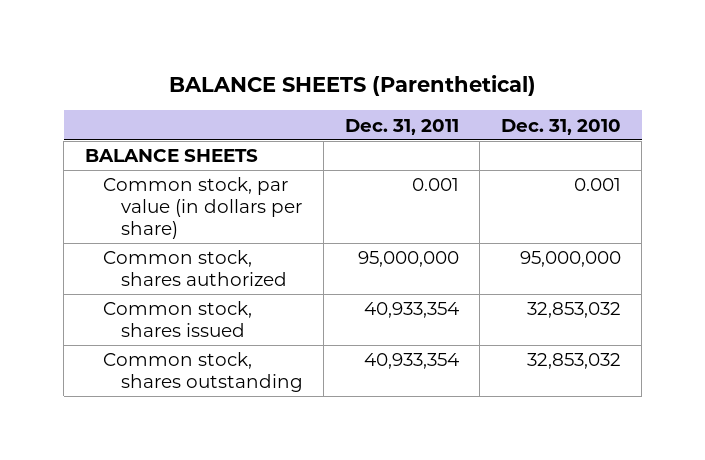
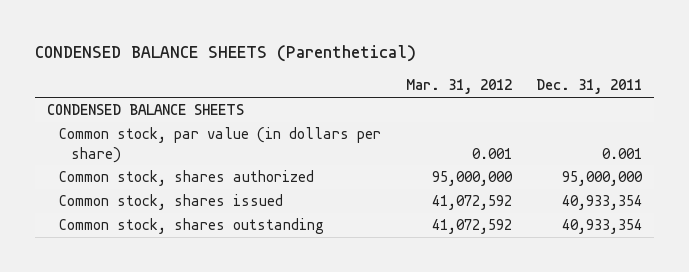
[168,75,536,97] BALANCE SHEETS (Parenthetical) -> [34,45,416,63] CONDENSED BALANCE SHEETS (Parenthetical)
[500,118,621,135] Dec. 31, 2010 -> none
none -> [405,79,512,95] Mar. 31, 2012
[84,149,258,163] BALANCE SHEETS -> [47,104,245,116] CONDENSED BALANCE SHEETS

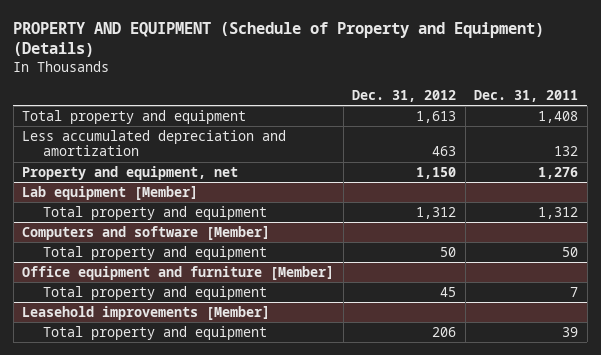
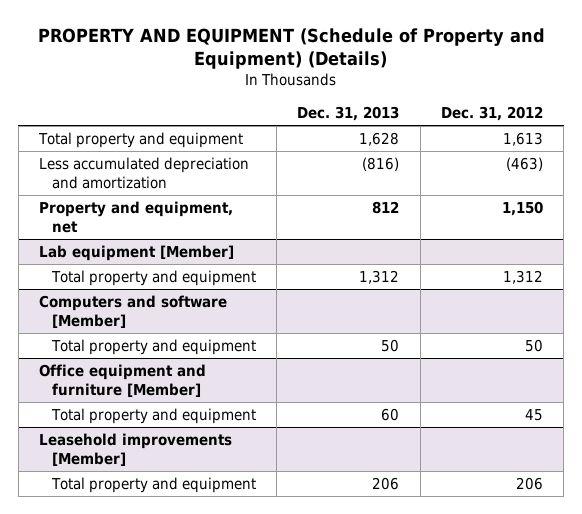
[474,90,579,103] Dec. 31, 2011 -> none
none -> [297,106,400,122] Dec. 31, 2013
[432,146,457,157] 463 -> [505,157,543,172] (463)

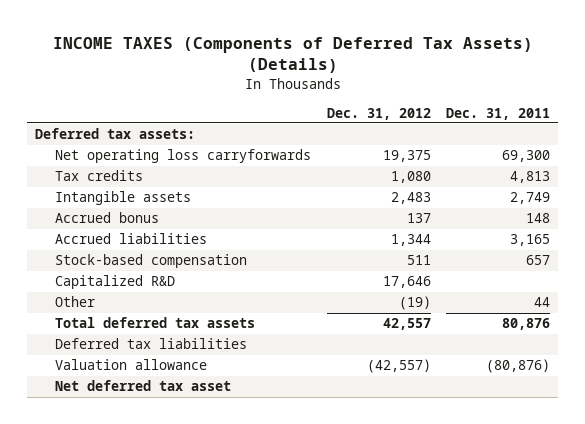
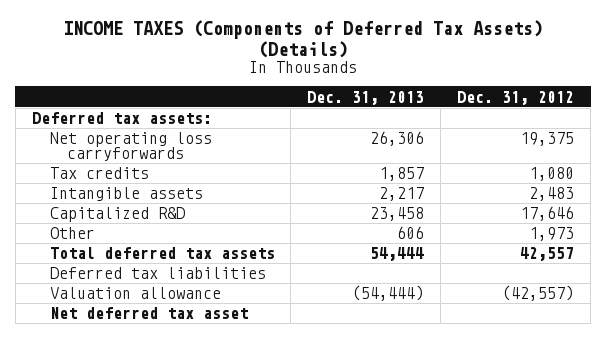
[446,107,551,120] Dec. 31, 2011 -> none
none -> [307,90,425,105] Dec. 31, 2013
[55,212,160,224] Accrued bonus -> none
[55,233,208,245] Accrued liabilities -> none
[55,254,248,269] Stock-based compensation -> none
[398,296,431,311] (19) -> [529,227,575,242] 1,973

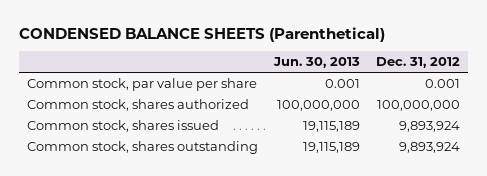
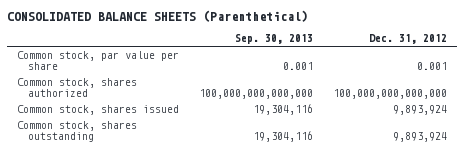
[18,26,385,42] CONDENSED BALANCE SHEETS (Parenthetical) -> [7,10,309,23] CONSOLIDATED BALANCE SHEETS (Parenthetical)
[272,57,360,69] Jun. 30, 2013 -> none
none -> [234,34,313,45] Sep. 30, 2013
[377,99,461,111] 100,000,000 -> [332,89,447,100] 100,000,000,000,000

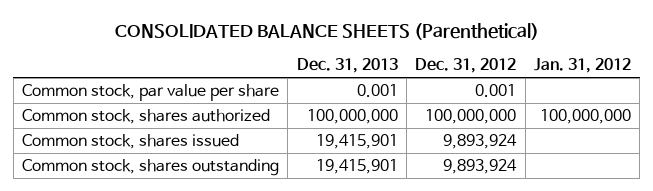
[234,34,313,45] Sep. 30, 2013 -> none
none -> [296,58,398,74] Dec. 31, 2013
none -> [534,58,632,74] Jan. 31, 2012
[332,89,447,100] 100,000,000,000,000 -> [425,108,517,124] 100,000,000

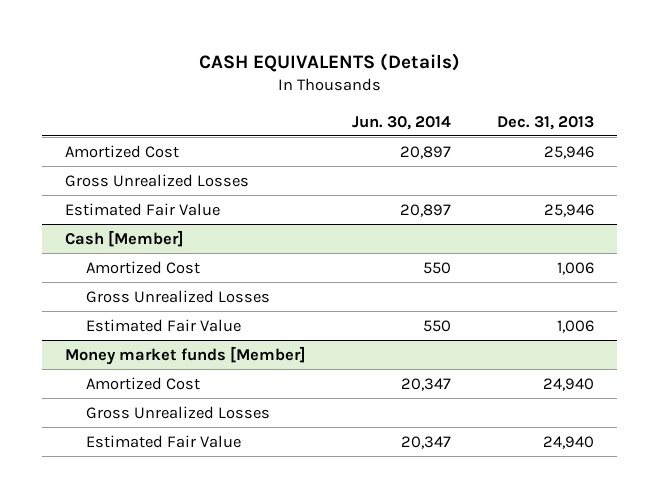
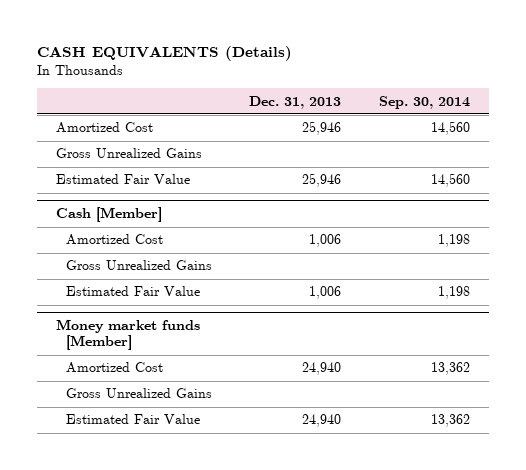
[352,115,452,130] Jun. 30, 2014 -> none
none -> [379,95,471,109] Sep. 30, 2014
[65,173,250,187] Gross Unrealized Losses -> [55,148,202,159] Gross Unrealized Gains
[86,289,271,303] Gross Unrealized Losses -> [65,260,212,271] Gross Unrealized Gains
[86,405,271,419] Gross Unrealized Losses -> [65,388,212,399] Gross Unrealized Gains

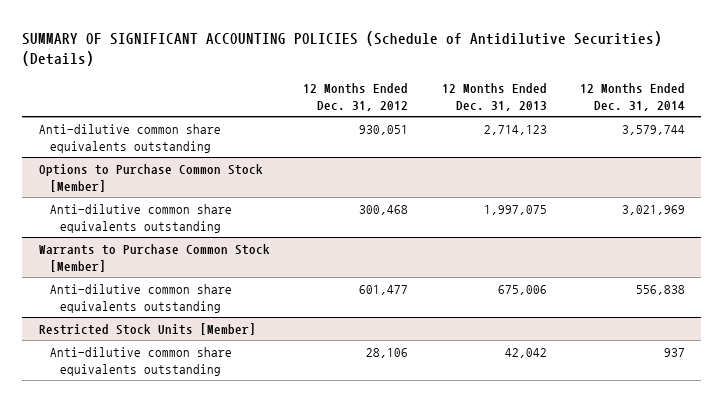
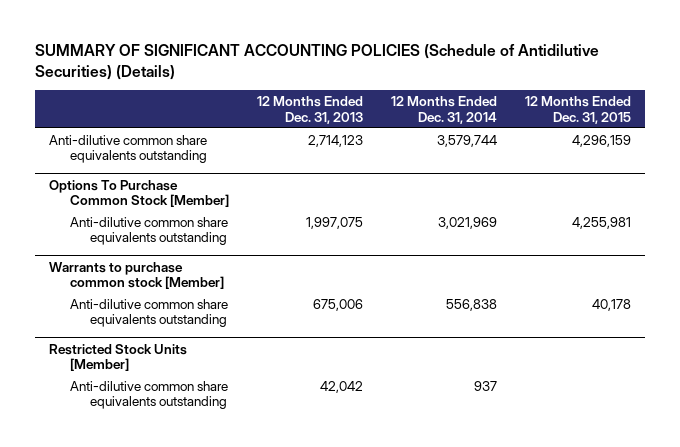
[303,83,409,112] 12 Months Ended Dec. 31, 2012 -> none
none -> [524,96,631,124] 12 Months Ended Dec. 31, 2015
[39,163,264,192] Options to Purchase Common Stock [Member] -> [49,179,229,208] Options To Purchase Common Stock [Member]
[39,243,271,272] Warrants to Purchase Common Stock [Member] -> [49,261,224,290] Warrants to purchase common stock [Member]

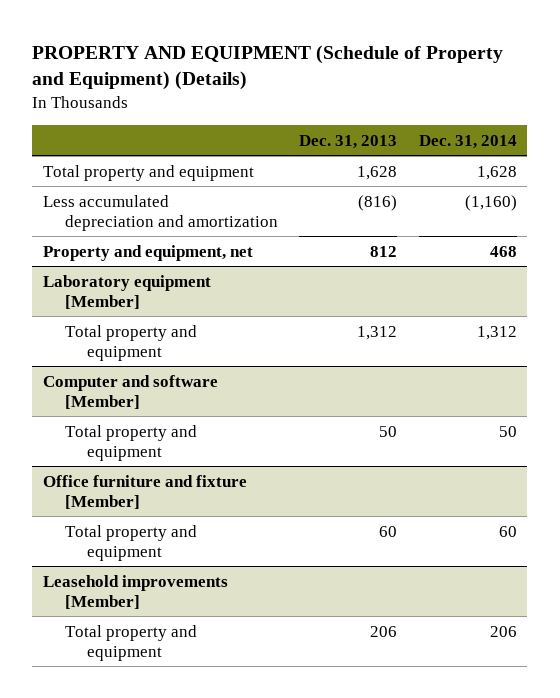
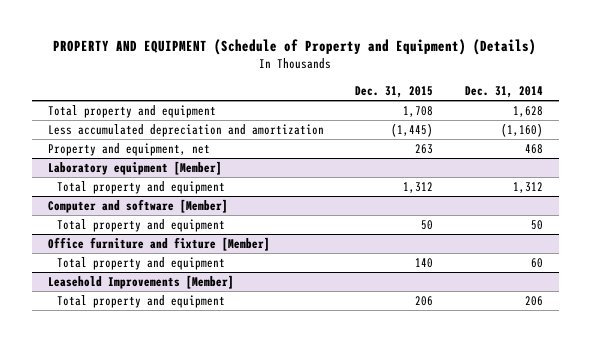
[299,134,398,149] Dec. 31, 2013 -> none
none -> [355,85,434,98] Dec. 31, 2015
[42,574,228,609] Leasehold improvements [Member] -> [47,275,234,290] Leasehold Improvements [Member]

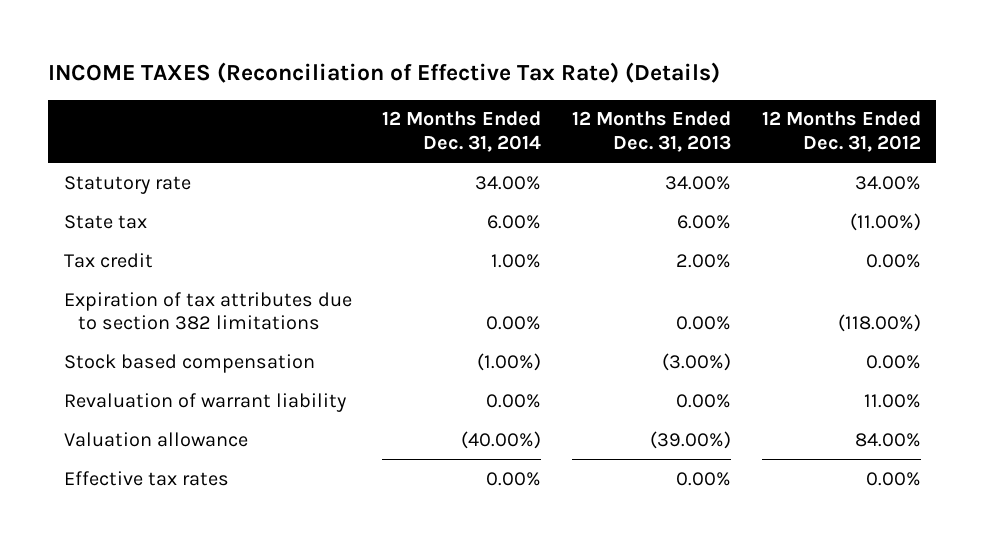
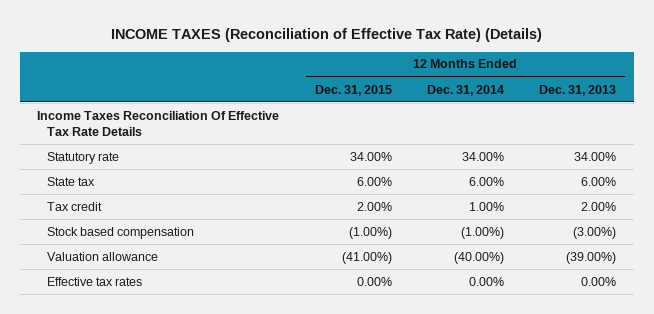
[761,111,921,153] 12 Months Ended Dec. 31, 2012 -> none
none -> [314,84,392,96] Dec. 31, 2015
none -> [37,110,280,136] Income Taxes Reconciliation Of Effective Tax Rate Details
[63,291,352,331] Expiration of tax attributes due to section 382 limitations -> none
[63,392,346,412] Revaluation of warrant liability -> none

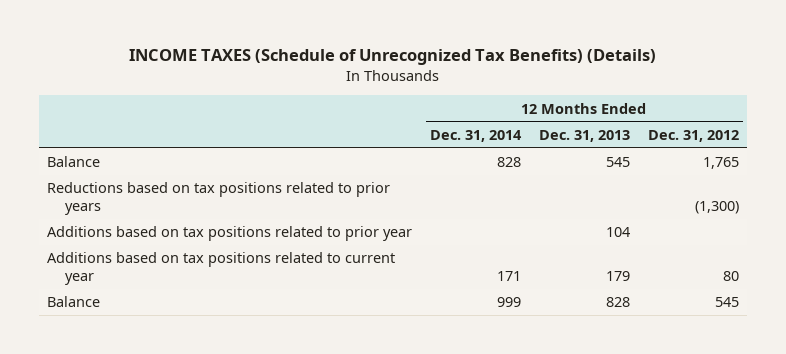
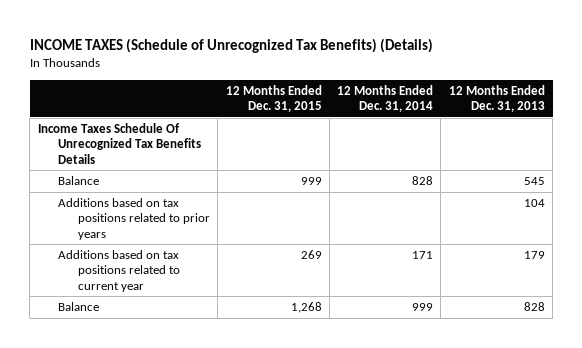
[647,130,739,143] Dec. 31, 2012 -> none
none -> [225,84,322,113] 12 Months Ended Dec. 31, 2015
none -> [37,122,201,164] Income Taxes Schedule Of Unrecognized Tax Benefits Details
[47,182,391,215] Reductions based on tax positions related to prior years -> none
[47,226,413,242] Additions based on tax positions related to prior year -> [57,197,210,240] Additions based on tax positions related to prior years

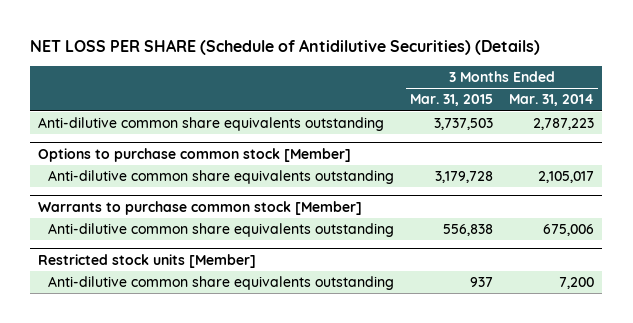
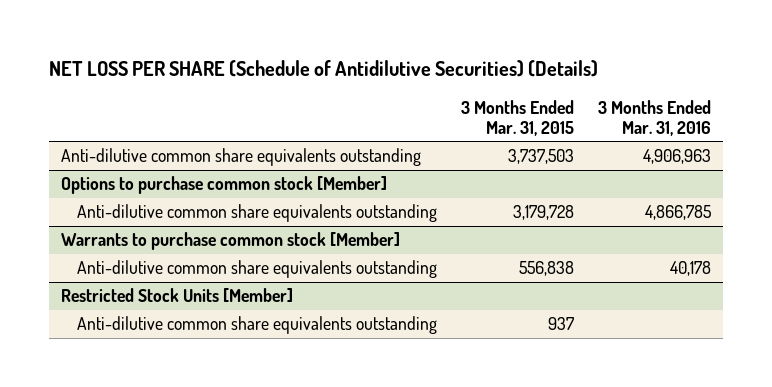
[509,94,595,107] Mar. 31, 2014 -> none
none -> [598,99,712,136] 3 Months Ended Mar. 31, 2016
[38,253,257,268] Restricted stock units [Member] -> [61,288,294,303] Restricted Stock Units [Member]

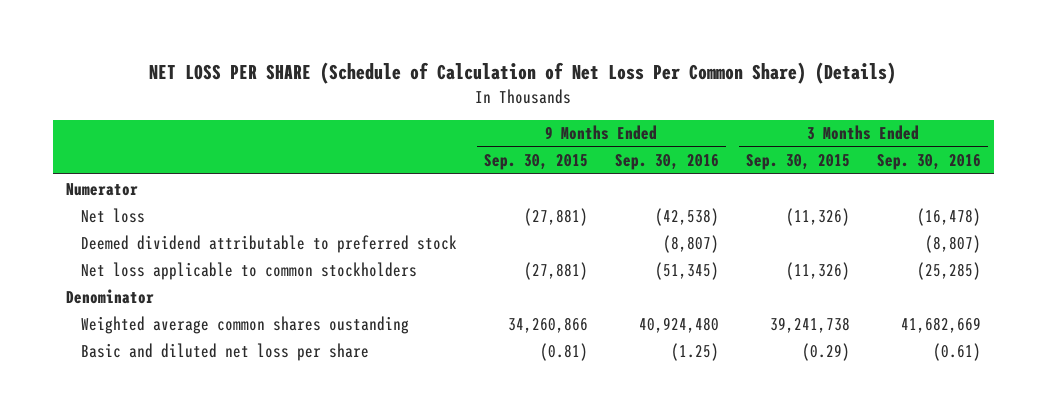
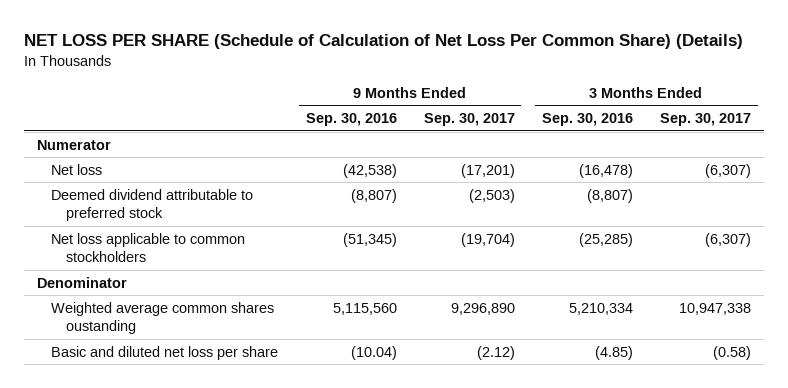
[484,154,589,171] Sep. 30, 2015 -> none
[745,154,850,171] Sep. 30, 2015 -> none
none -> [423,113,515,127] Sep. 30, 2017
none -> [659,113,751,127] Sep. 30, 2017
[638,316,719,333] 40,924,480 -> [332,302,397,315] 5,115,560
[900,316,981,333] 41,682,669 -> [568,302,633,315] 5,210,334
[670,342,719,361] (1.25) -> [350,345,397,360] (10.04)
[932,342,981,361] (0.61) -> [594,345,633,360] (4.85)

